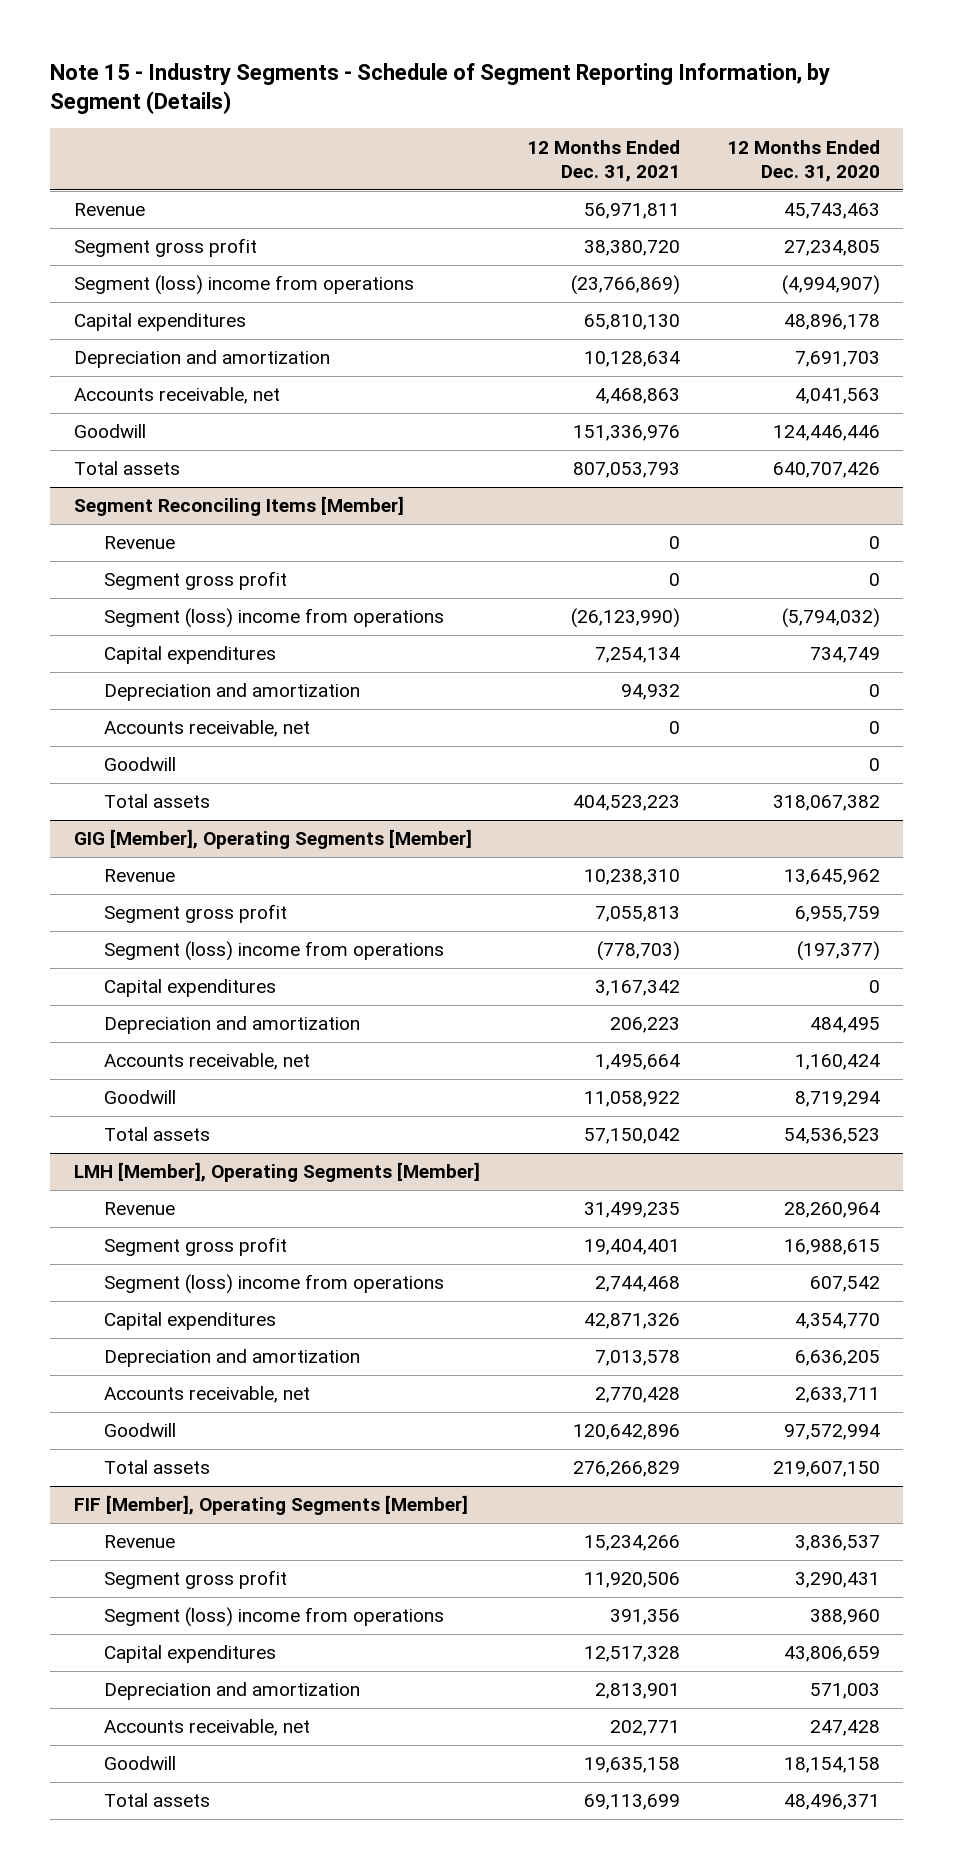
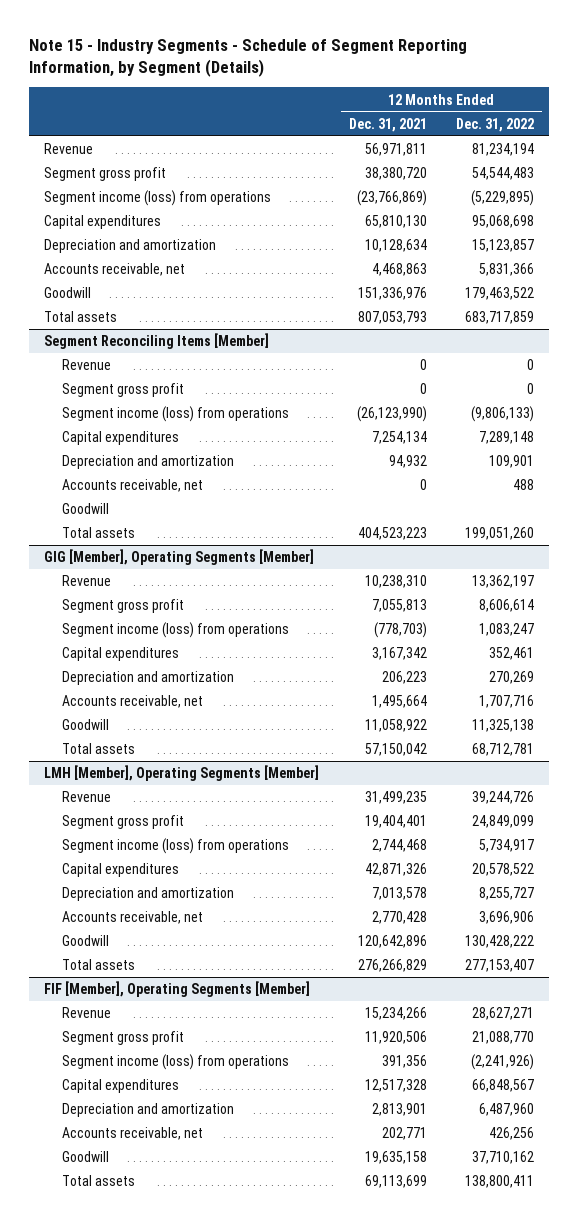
[726,139,880,182] 12 Months Ended Dec. 31, 2020 -> none
none -> [456,117,535,132] Dec. 31, 2022
[73,275,414,296] Segment (loss) income from operations -> [43,190,271,207] Segment income (loss) from operations
[103,608,444,629] Segment (loss) income from operations -> [61,406,289,423] Segment income (loss) from operations
[103,941,444,962] Segment (loss) income from operations -> [61,622,289,639] Segment income (loss) from operations
[103,1274,444,1295] Segment (loss) income from operations -> [61,838,289,855] Segment income (loss) from operations
[103,1607,444,1628] Segment (loss) income from operations -> [61,1054,289,1071] Segment income (loss) from operations

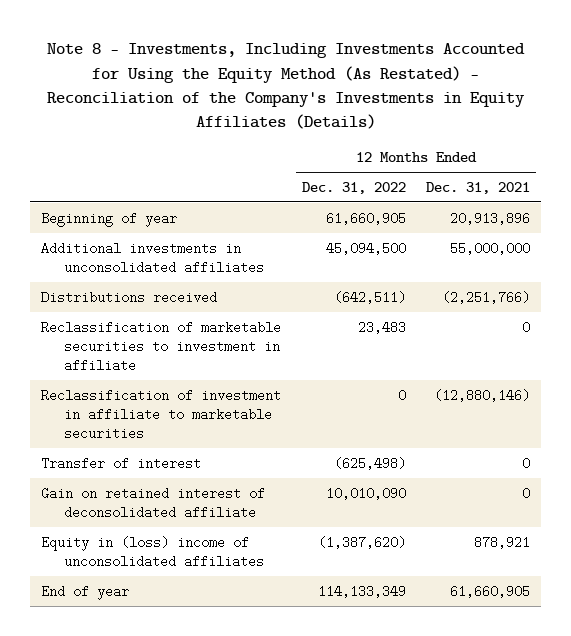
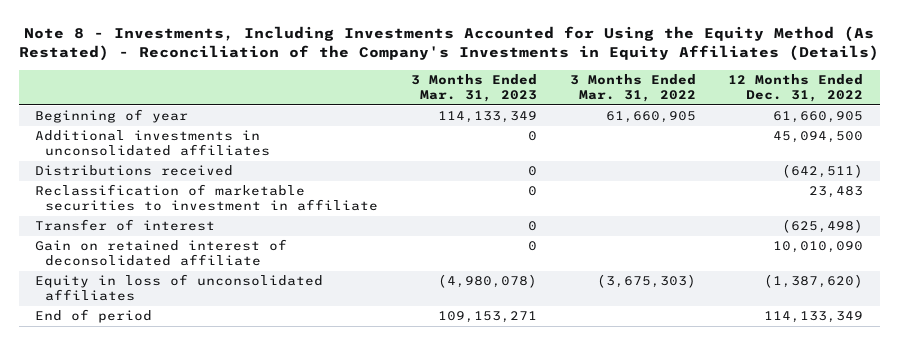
[426,181,531,194] Dec. 31, 2021 -> none
none -> [410,74,537,103] 3 Months Ended Mar. 31, 2023
none -> [569,74,696,103] 3 Months Ended Mar. 31, 2022
[40,388,281,440] Reclassification of investment in affiliate to marketable securities -> none
[40,535,264,568] Equity in (loss) income of unconsolidated affiliates -> [35,274,324,302] Equity in loss of unconsolidated affiliates
[40,584,129,600] End of year -> [35,309,153,324] End of period

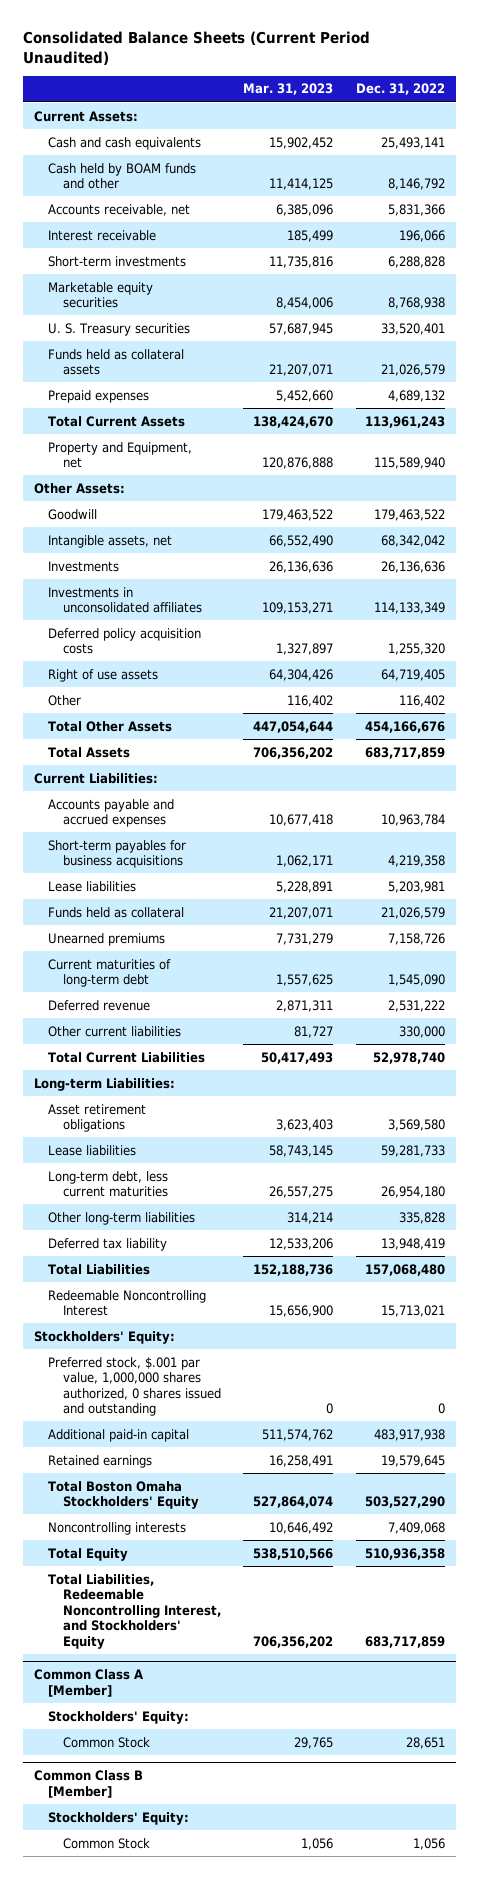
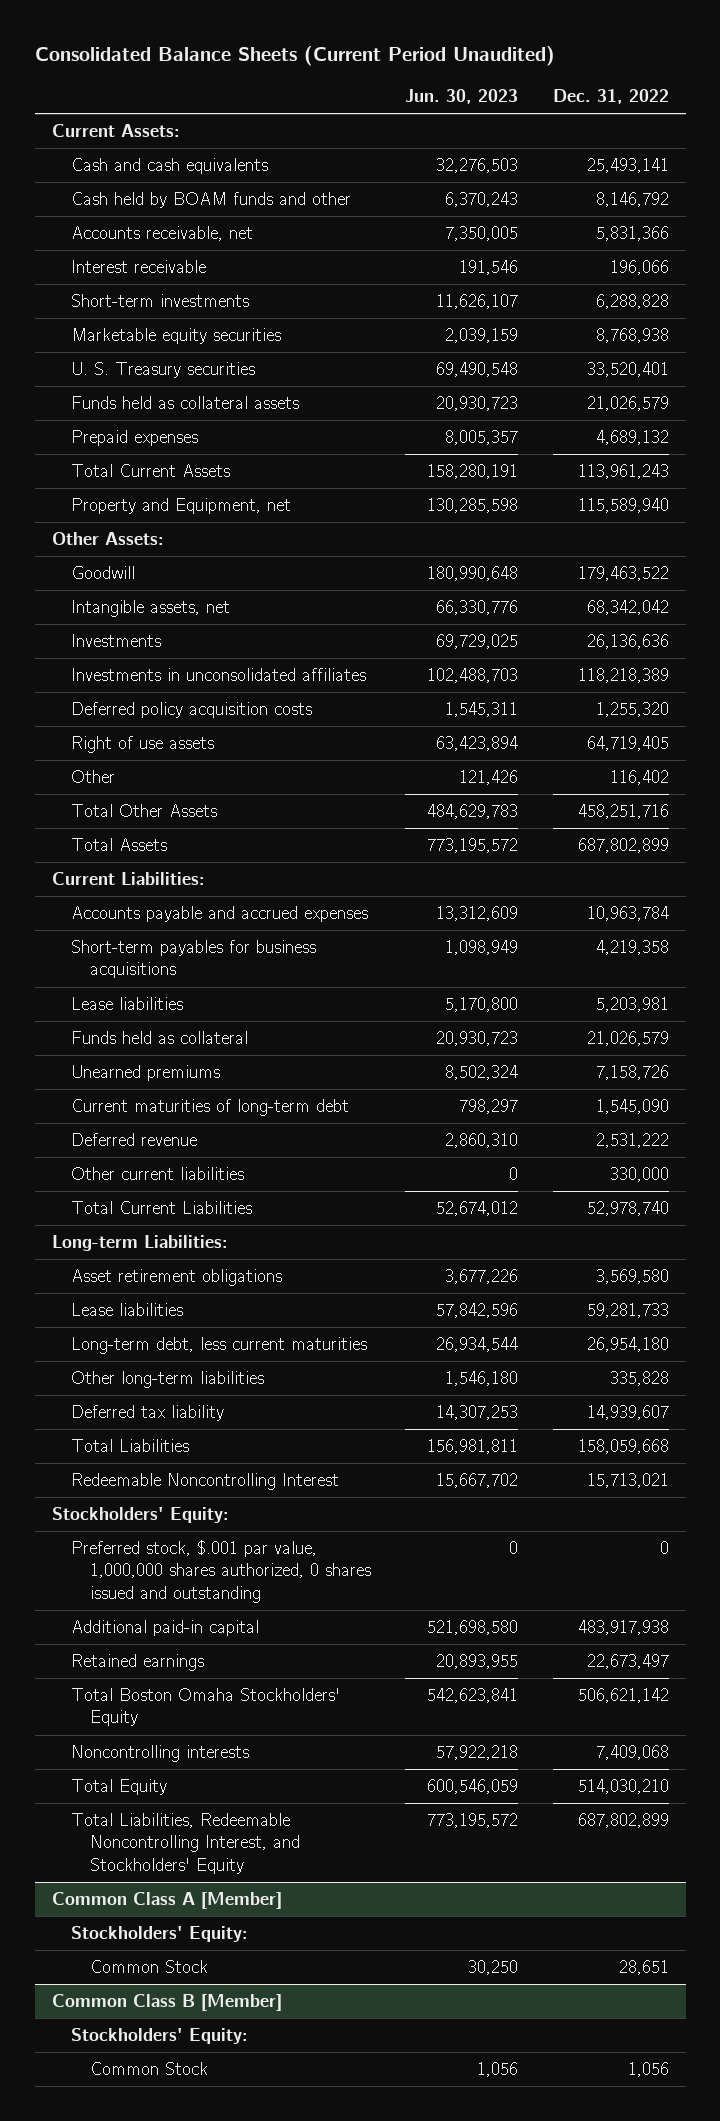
[243,83,334,96] Mar. 31, 2023 -> none
none -> [405,88,519,104] Jun. 30, 2023
[373,602,445,615] 114,133,349 -> [577,668,669,684] 118,218,389
[364,720,445,733] 454,166,676 -> [577,804,669,820] 458,251,716
[364,746,445,759] 683,717,859 -> [577,838,669,854] 687,802,899
[380,1237,445,1250] 13,948,419 -> [586,1405,669,1421] 14,939,607
[364,1263,445,1276] 157,068,480 -> [577,1439,669,1455] 158,059,668
[380,1454,445,1467] 19,579,645 -> [586,1654,669,1670] 22,673,497
[364,1496,445,1509] 503,527,290 -> [577,1688,669,1704] 506,621,142
[364,1547,445,1560] 510,936,358 -> [577,1779,669,1795] 514,030,210
[364,1636,445,1649] 683,717,859 -> [577,1813,669,1829] 687,802,899

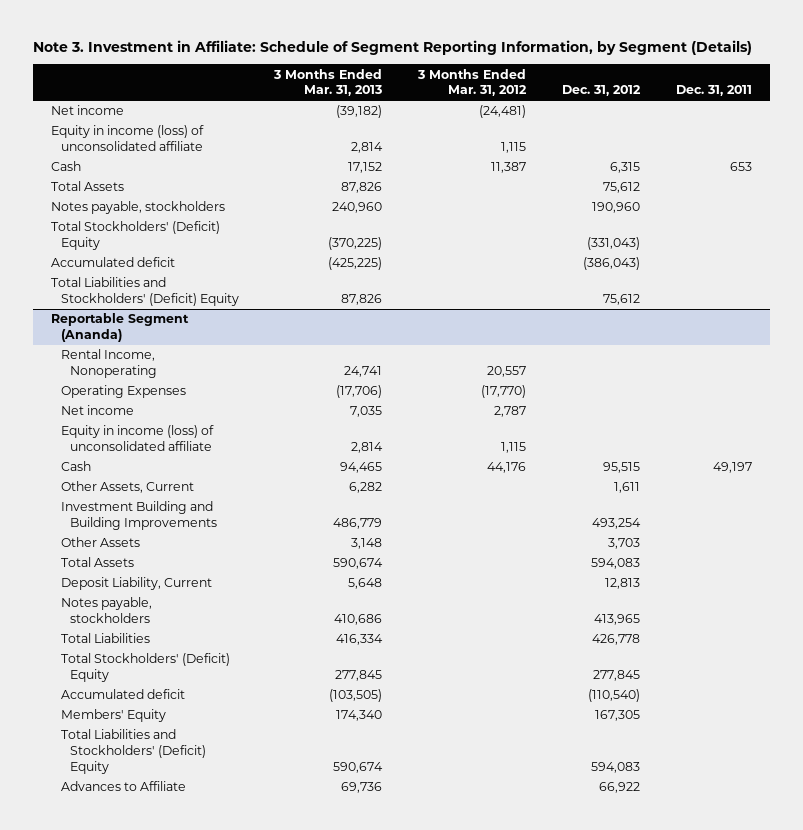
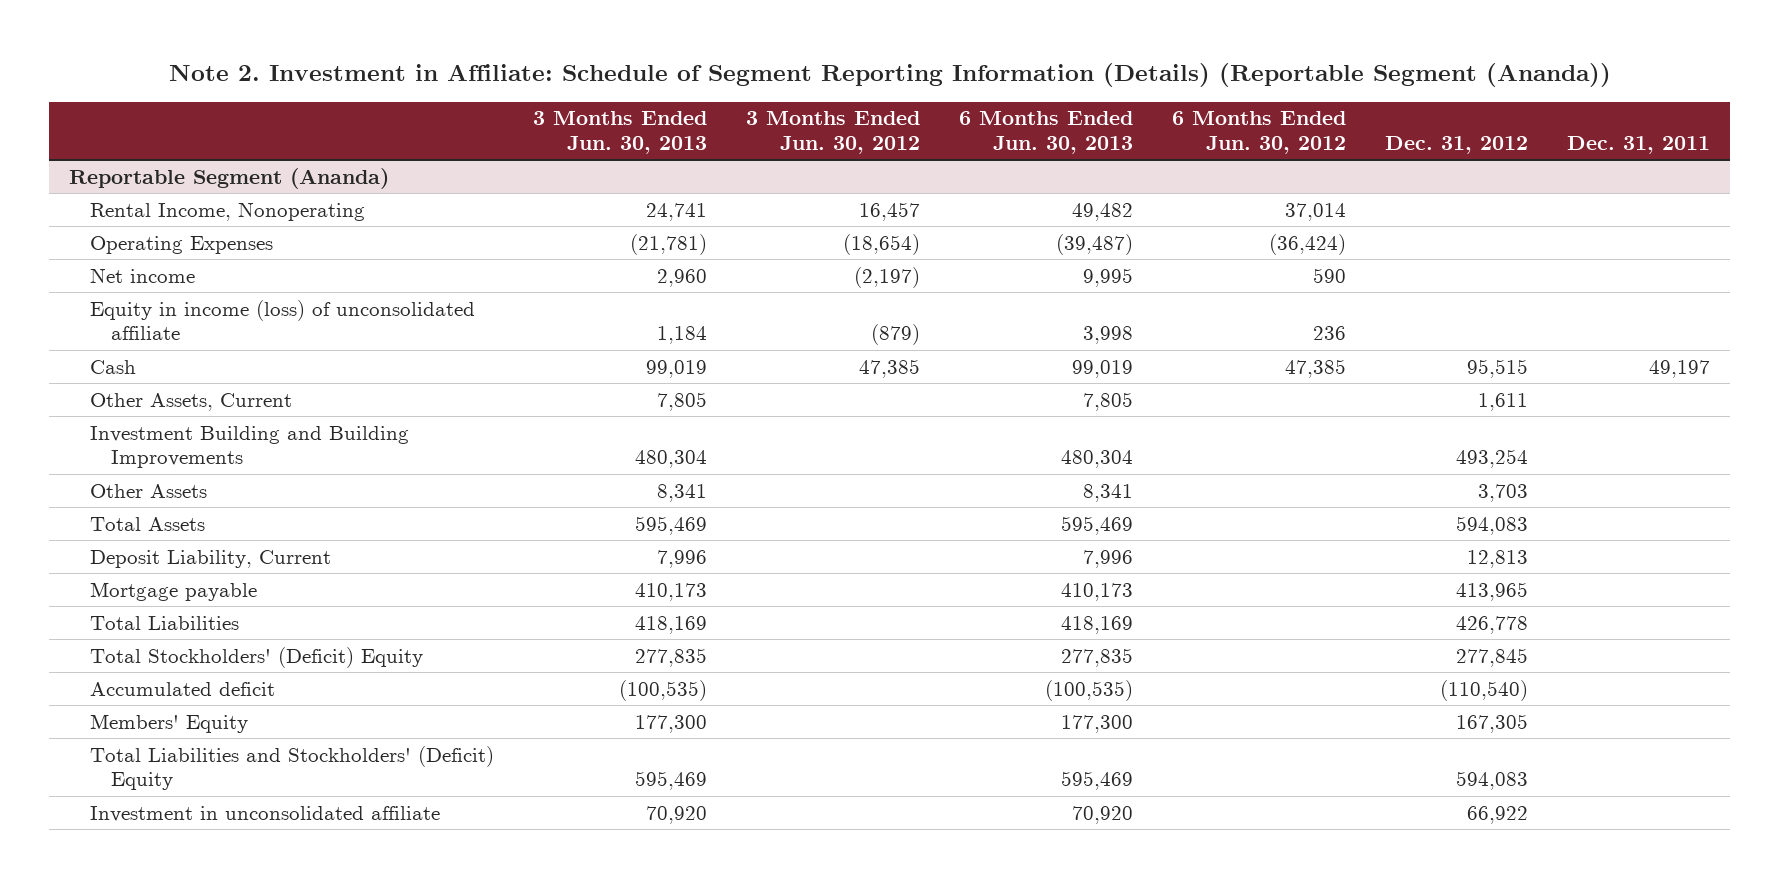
[32,40,752,56] Note 3. Investment in Affiliate: Schedule of Segment Reporting Information, by Segment (Details) -> [168,63,1611,88] Note 2. Investment in Affiliate: Schedule of Segment Reporting Information (Details) (Reportable Segment (Ananda))
[273,68,383,97] 3 Months Ended Mar. 31, 2013 -> none
[417,68,528,97] 3 Months Ended Mar. 31, 2012 -> none
none -> [533,111,708,155] 3 Months Ended Jun. 30, 2013
none -> [746,111,921,155] 3 Months Ended Jun. 30, 2012
none -> [959,111,1134,155] 6 Months Ended Jun. 30, 2013
none -> [1172,111,1347,155] 6 Months Ended Jun. 30, 2012
[50,105,124,116] Net income -> none
[50,125,204,152] Equity in income (loss) of unconsolidated affiliate -> none
[50,161,81,172] Cash -> none
[50,181,124,192] Total Assets -> none
[50,201,225,215] Notes payable, stockholders -> none
[50,221,220,251] Total Stockholders' (Deficit) Equity -> none
[50,257,175,268] Accumulated deficit -> none
[50,277,239,307] Total Liabilities and Stockholders' (Deficit) Equity -> none
[60,597,152,624] Notes payable, stockholders -> [89,581,257,601] Mortgage payable
[60,781,186,792] Advances to Affiliate -> [89,805,440,822] Investment in unconsolidated affiliate

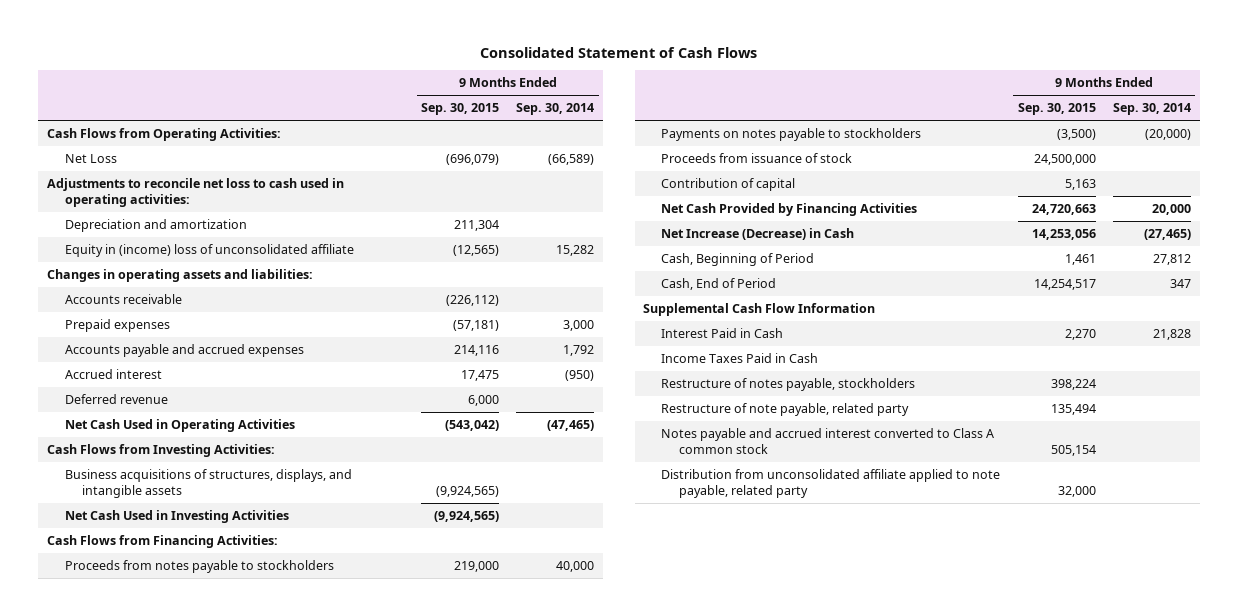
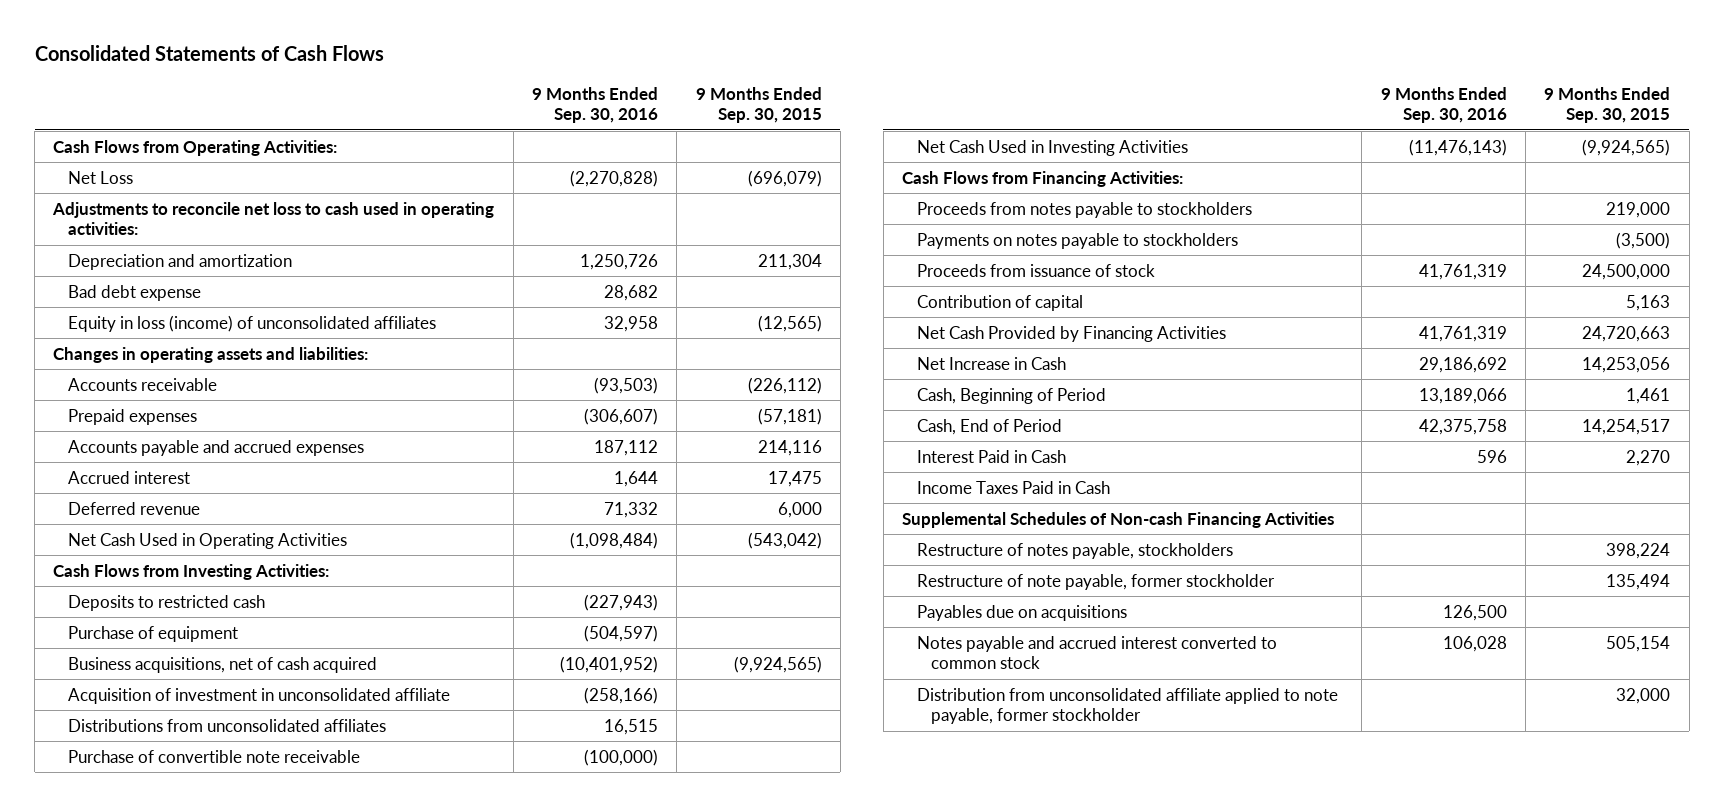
[479,46,757,58] Consolidated Statement of Cash Flows -> [34,45,384,62] Consolidated Statements of Cash Flows
[516,103,595,116] Sep. 30, 2014 -> none
none -> [532,86,659,124] 9 Months Ended Sep. 30, 2016
none -> [67,284,201,301] Bad debt expense
[64,243,354,257] Equity in (income) loss of unconsolidated affiliate -> [67,314,436,332] Equity in loss (income) of unconsolidated affiliates
none -> [67,594,265,611] Deposits to restricted cash
none -> [67,625,238,642] Purchase of equipment
[64,468,352,498] Business acquisitions of structures, displays, and intangible assets -> [67,656,377,673] Business acquisitions, net of cash acquired
none -> [67,687,450,704] Acquisition of investment in unconsolidated affiliate
none -> [67,718,386,732] Distributions from unconsolidated affiliates
none -> [67,749,360,763] Purchase of convertible note receivable
[661,227,855,240] Net Increase (Decrease) in Cash -> [916,356,1066,370] Net Increase in Cash
[643,302,876,316] Supplemental Cash Flow Information -> none
none -> [902,511,1335,528] Supplemental Schedules of Non-cash Financing Activities
[661,402,910,416] Restructure of note payable, related party -> [916,573,1275,590] Restructure of note payable, former stockholder
none -> [916,604,1127,621] Payables due on acquisitions
[661,427,995,454] Notes payable and accrued interest converted to Class A common stock -> [916,635,1277,670] Notes payable and accrued interest converted to common stock
[661,468,1001,498] Distribution from unconsolidated affiliate applied to note payable, related party -> [916,687,1338,725] Distribution from unconsolidated affiliate applied to note payable, former stockholder

